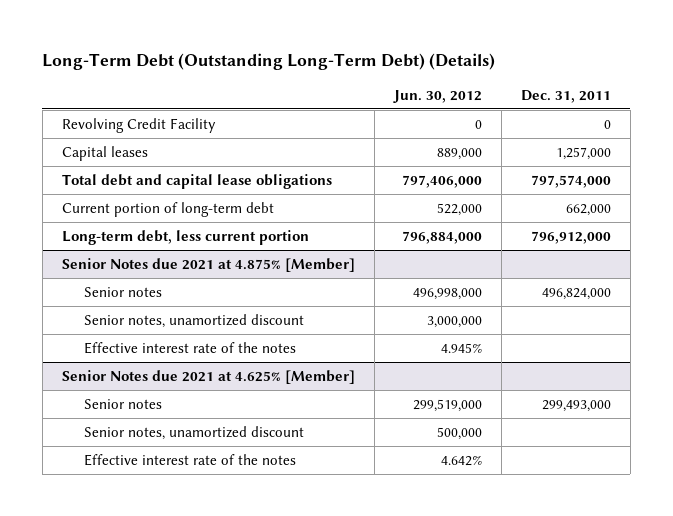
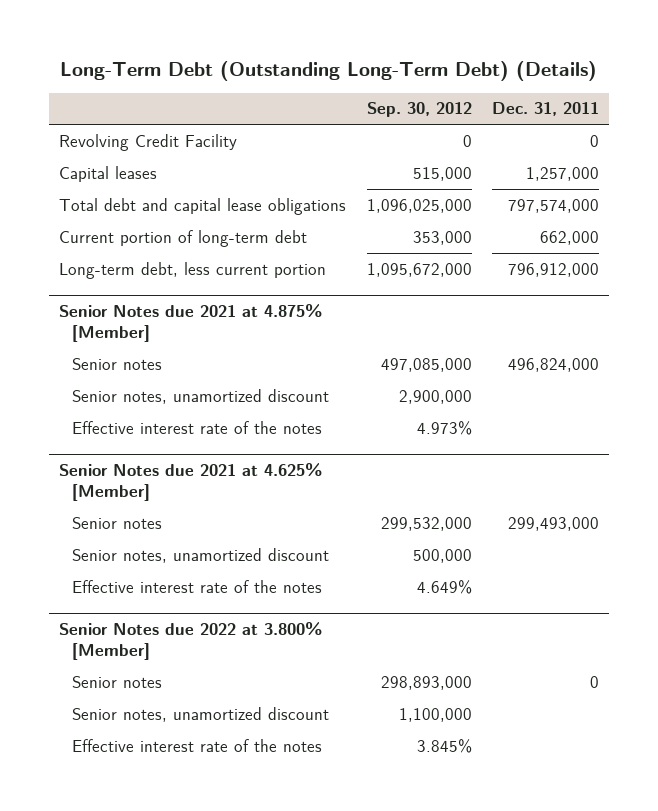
[392,89,482,103] Jun. 30, 2012 -> none
none -> [366,102,472,118] Sep. 30, 2012
none -> [59,622,324,660] Senior Notes due 2022 at 3.800% [Member]
none -> [71,675,162,688] Senior notes
none -> [71,706,329,722] Senior notes, unamortized discount
none -> [71,738,322,752] Effective interest rate of the notes

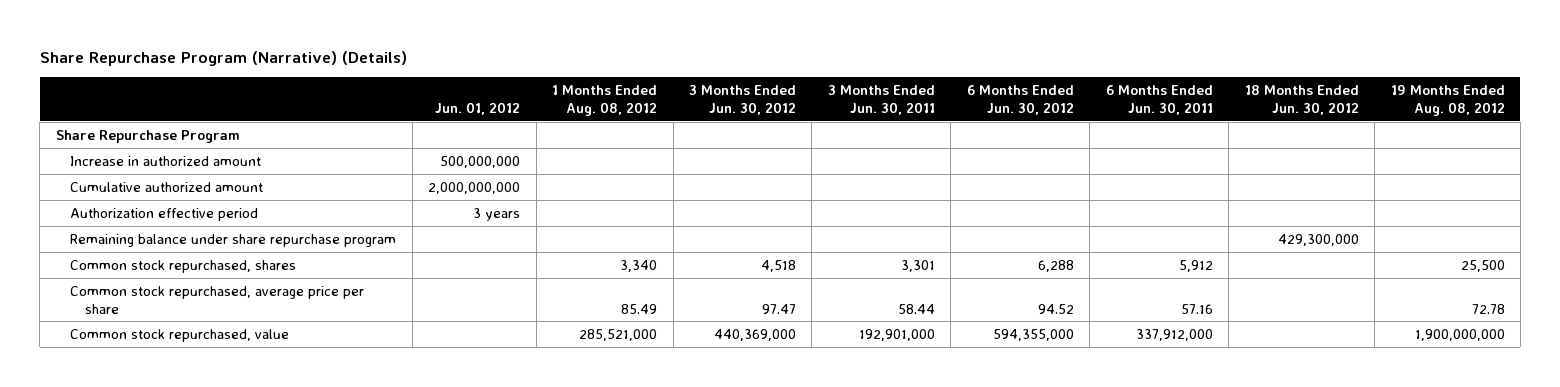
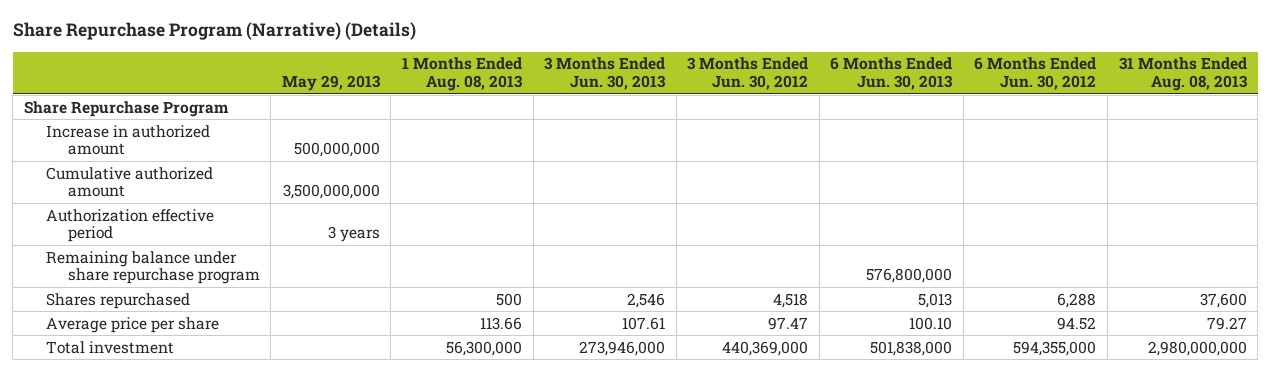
[435,101,521,115] Jun. 01, 2012 -> none
[552,84,658,116] 1 Months Ended Aug. 08, 2012 -> none
[827,84,935,115] 3 Months Ended Jun. 30, 2011 -> none
[1105,84,1213,115] 6 Months Ended Jun. 30, 2011 -> none
[1244,84,1359,115] 18 Months Ended Jun. 30, 2012 -> none
[1390,84,1505,116] 19 Months Ended Aug. 08, 2012 -> none
none -> [281,75,381,92] May 29, 2013
none -> [402,57,524,92] 1 Months Ended Aug. 08, 2013
none -> [544,57,667,91] 3 Months Ended Jun. 30, 2013
none -> [830,57,954,91] 6 Months Ended Jun. 30, 2013
none -> [1118,57,1248,92] 31 Months Ended Aug. 08, 2013
[70,259,297,273] Common stock repurchased, shares -> [45,292,190,309] Shares repurchased
[70,285,365,314] Common stock repurchased, average price per share -> [45,316,219,333] Average price per share
[70,328,290,342] Common stock repurchased, value -> [45,340,174,354] Total investment

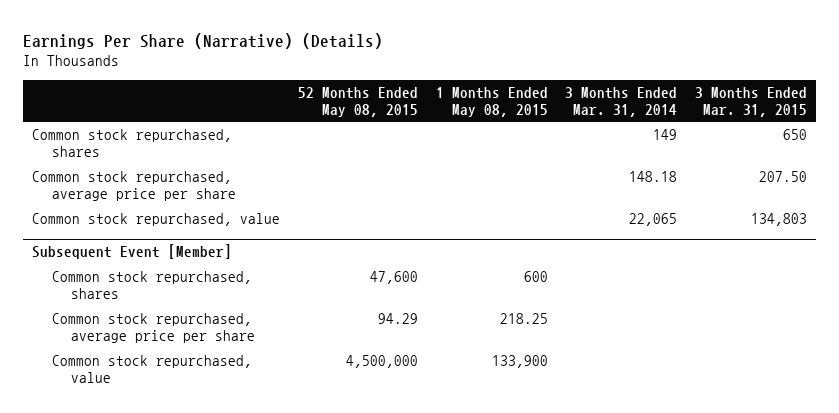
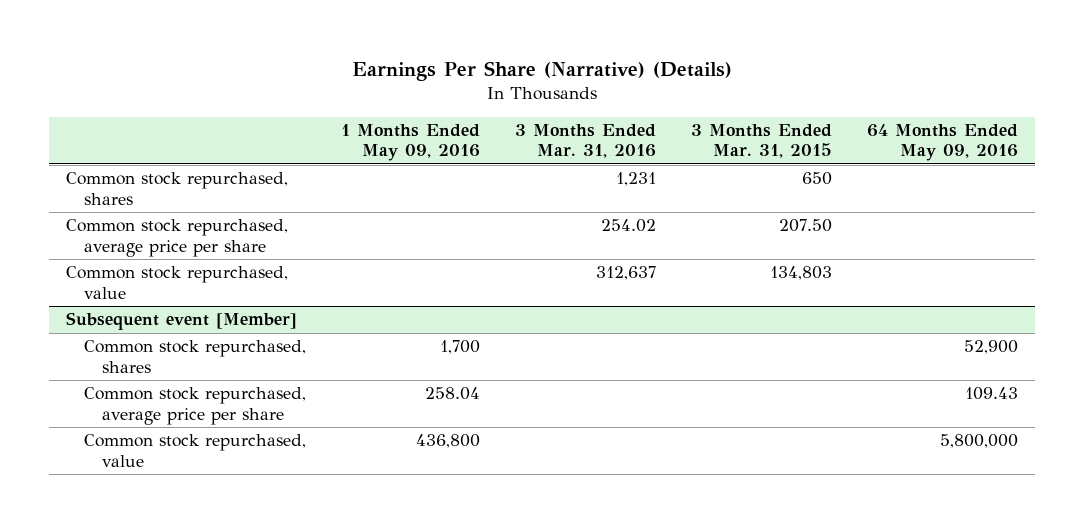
[297,86,418,117] 52 Months Ended May 08, 2015 -> none
[435,86,548,117] 1 Months Ended May 08, 2015 -> none
[565,86,678,117] 3 Months Ended Mar. 31, 2014 -> none
none -> [341,124,481,162] 1 Months Ended May 09, 2016
none -> [515,124,657,159] 3 Months Ended Mar. 31, 2016
none -> [866,124,1018,162] 64 Months Ended May 09, 2016
[32,244,233,260] Subsequent Event [Member] -> [66,312,298,331] Subsequent event [Member]

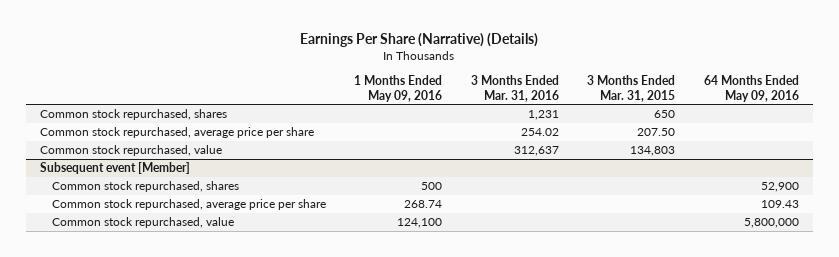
[440,340,481,355] 1,700 -> [421,182,443,191] 500
[425,387,481,401] 258.04 -> [404,200,443,209] 268.74
[416,434,481,449] 436,800 -> [397,218,443,229] 124,100

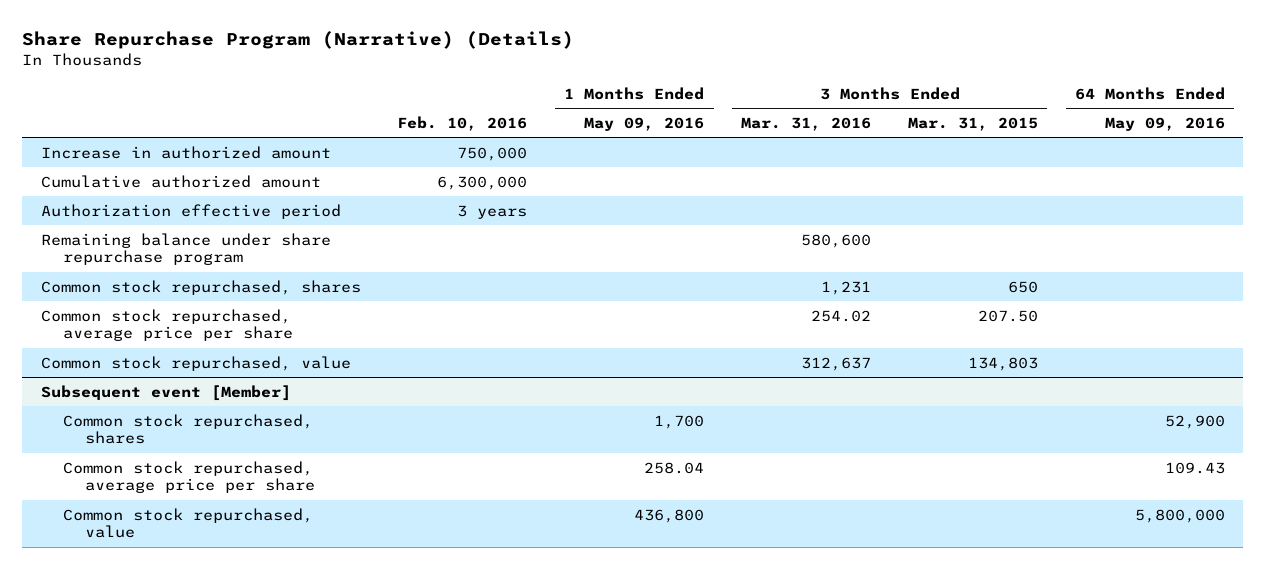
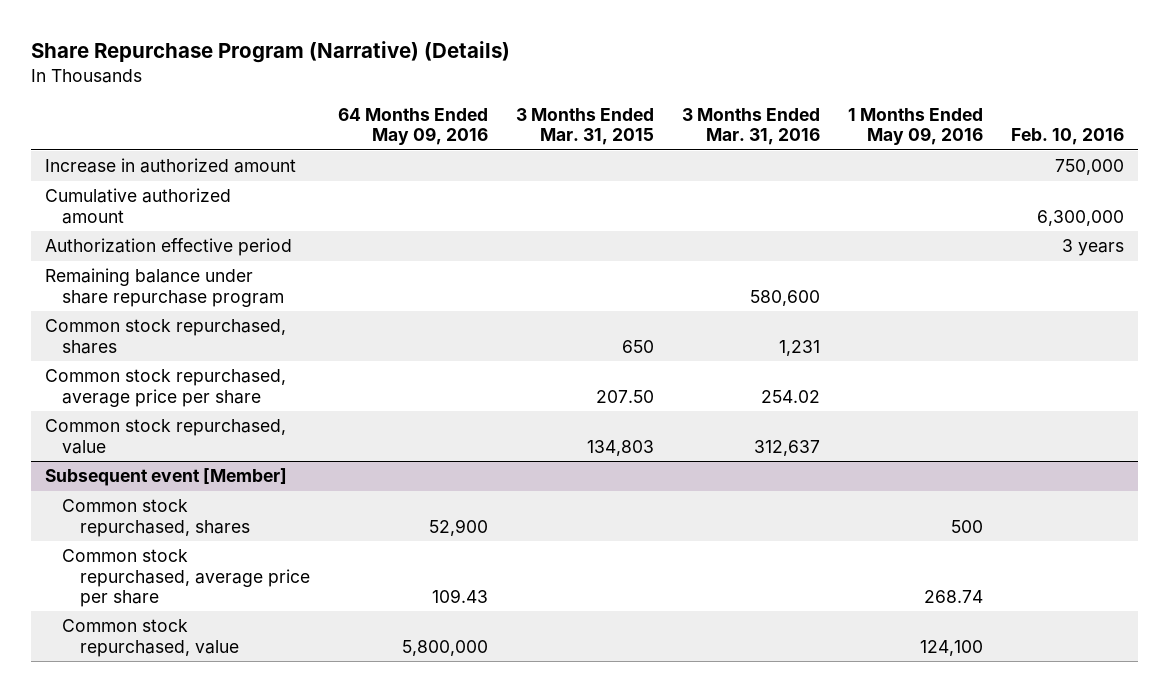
[654,414,705,429] 1,700 -> [951,519,984,533] 500
[644,461,705,474] 258.04 -> [924,590,984,604] 268.74
[634,508,705,523] 436,800 -> [920,639,984,656] 124,100

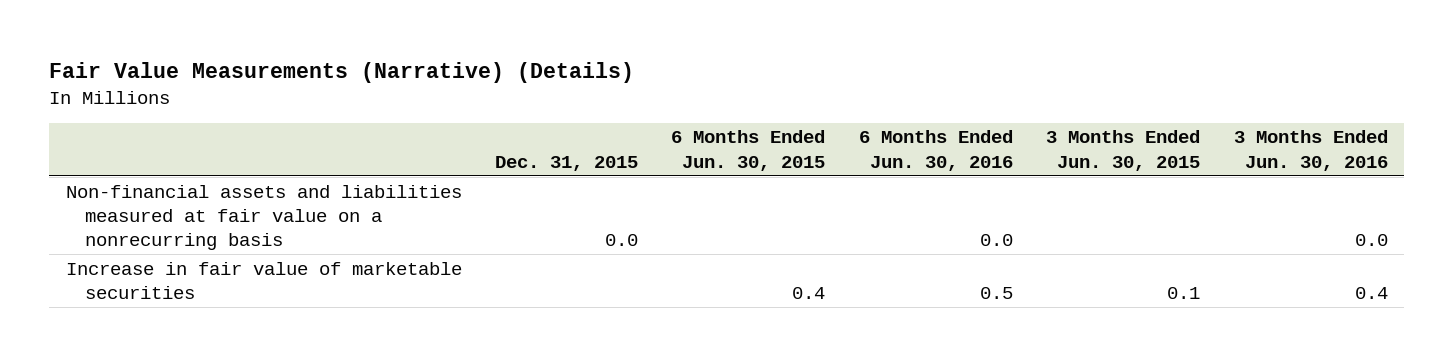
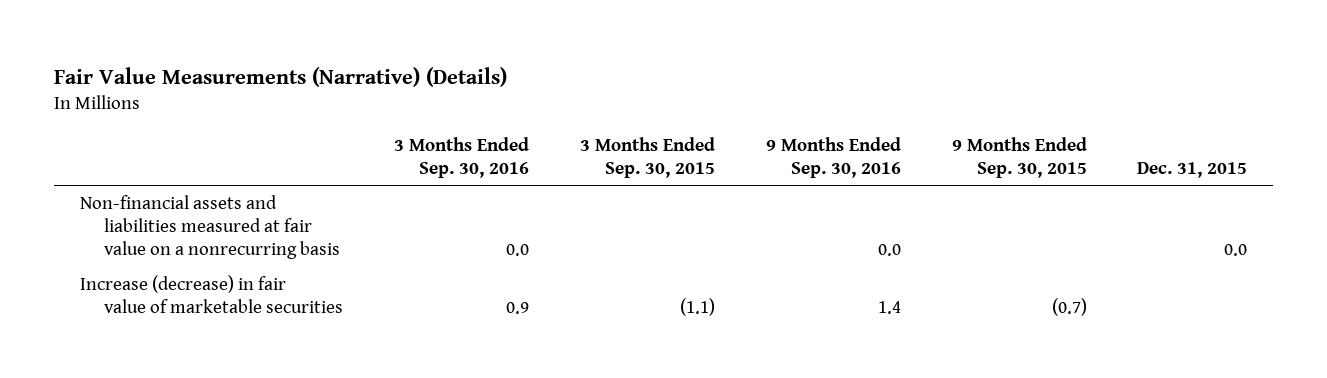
[671,130,826,171] 6 Months Ended Jun. 30, 2015 -> none
[858,130,1013,171] 6 Months Ended Jun. 30, 2016 -> none
[1046,130,1201,171] 3 Months Ended Jun. 30, 2015 -> none
[1233,130,1388,171] 3 Months Ended Jun. 30, 2016 -> none
none -> [393,136,529,178] 3 Months Ended Sep. 30, 2016
none -> [579,136,715,178] 3 Months Ended Sep. 30, 2015
none -> [765,136,901,178] 9 Months Ended Sep. 30, 2016
none -> [951,136,1087,178] 9 Months Ended Sep. 30, 2015
[65,261,462,299] Increase in fair value of marketable securities -> [79,274,343,314] Increase (decrease) in fair value of marketable securities

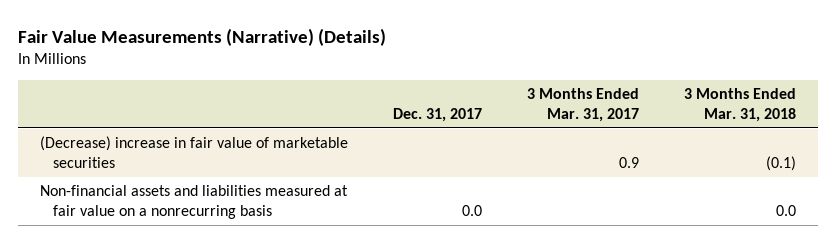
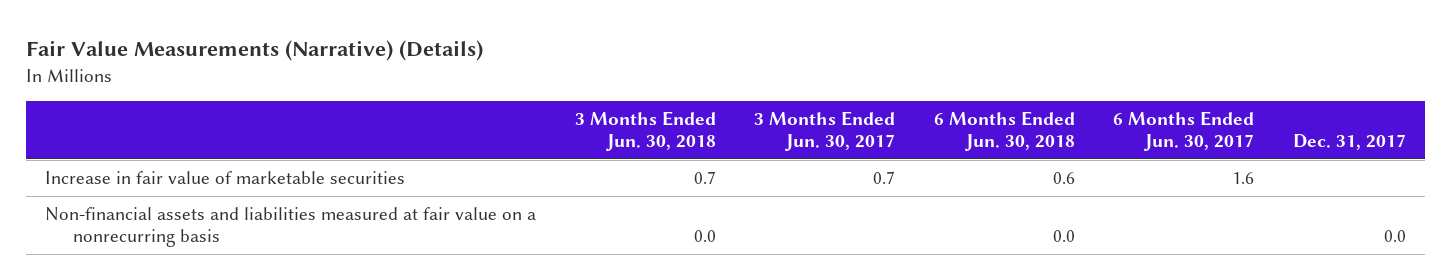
[527,87,640,122] 3 Months Ended Mar. 31, 2017 -> none
[683,87,796,122] 3 Months Ended Mar. 31, 2018 -> none
none -> [574,111,716,152] 3 Months Ended Jun. 30, 2018
none -> [754,111,896,152] 3 Months Ended Jun. 30, 2017
none -> [933,111,1075,152] 6 Months Ended Jun. 30, 2018
none -> [1113,111,1255,152] 6 Months Ended Jun. 30, 2017
[40,135,349,168] (Decrease) increase in fair value of marketable securities -> [45,171,406,185] Increase in fair value of marketable securities

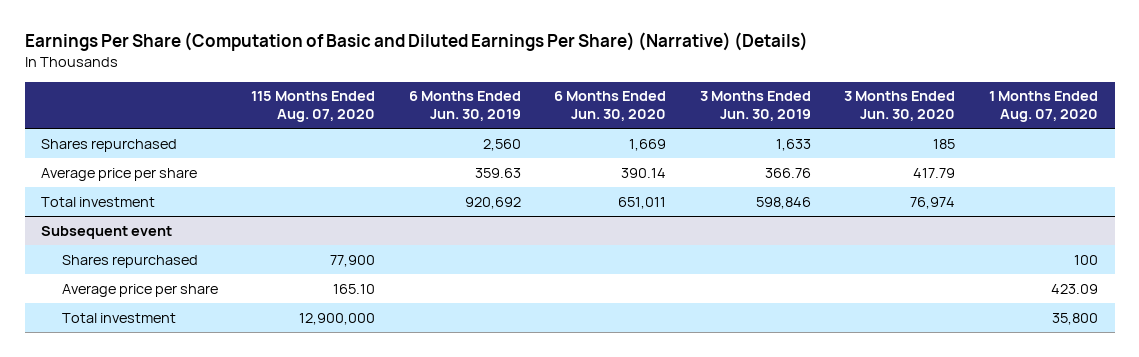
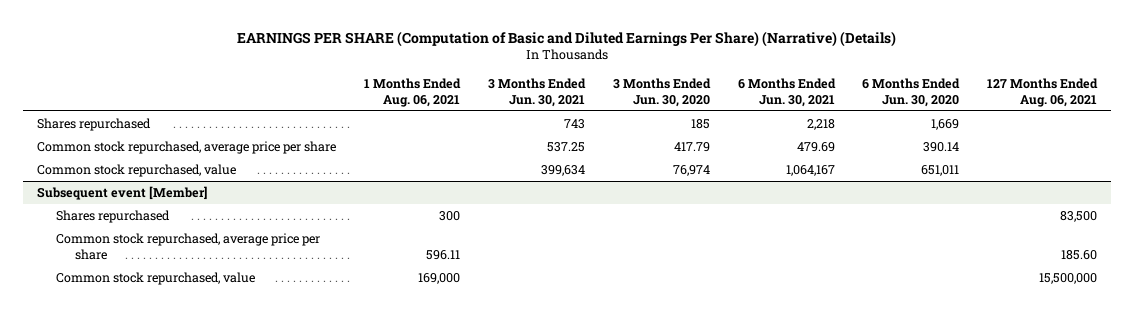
[24,32,808,52] Earnings Per Share (Computation of Basic and Diluted Earnings Per Share) (Narrative) (Details) -> [237,30,897,47] EARNINGS PER SHARE (Computation of Basic and Diluted Earnings Per Share) (Narrative) (Details)
[251,91,376,122] 115 Months Ended Aug. 07, 2020 -> none
[408,91,521,121] 6 Months Ended Jun. 30, 2019 -> none
[699,91,811,121] 3 Months Ended Jun. 30, 2019 -> none
[988,91,1098,122] 1 Months Ended Aug. 07, 2020 -> none
none -> [364,77,462,107] 1 Months Ended Aug. 06, 2021
none -> [487,77,586,107] 3 Months Ended Jun. 30, 2021
none -> [737,77,836,107] 6 Months Ended Jun. 30, 2021
none -> [987,77,1099,107] 127 Months Ended Aug. 06, 2021
[41,167,198,181] Average price per share -> [37,141,337,155] Common stock repurchased, average price per share
[41,196,156,207] Total investment -> [37,164,237,178] Common stock repurchased, value
[41,225,173,239] Subsequent event -> [37,186,208,201] Subsequent event [Member]
[61,283,218,297] Average price per share -> [56,233,321,261] Common stock repurchased, average price per share
[61,312,176,323] Total investment -> [56,272,256,286] Common stock repurchased, value

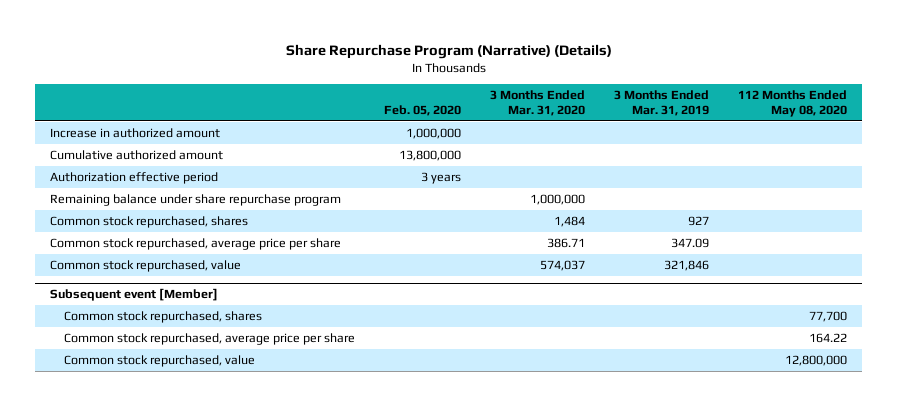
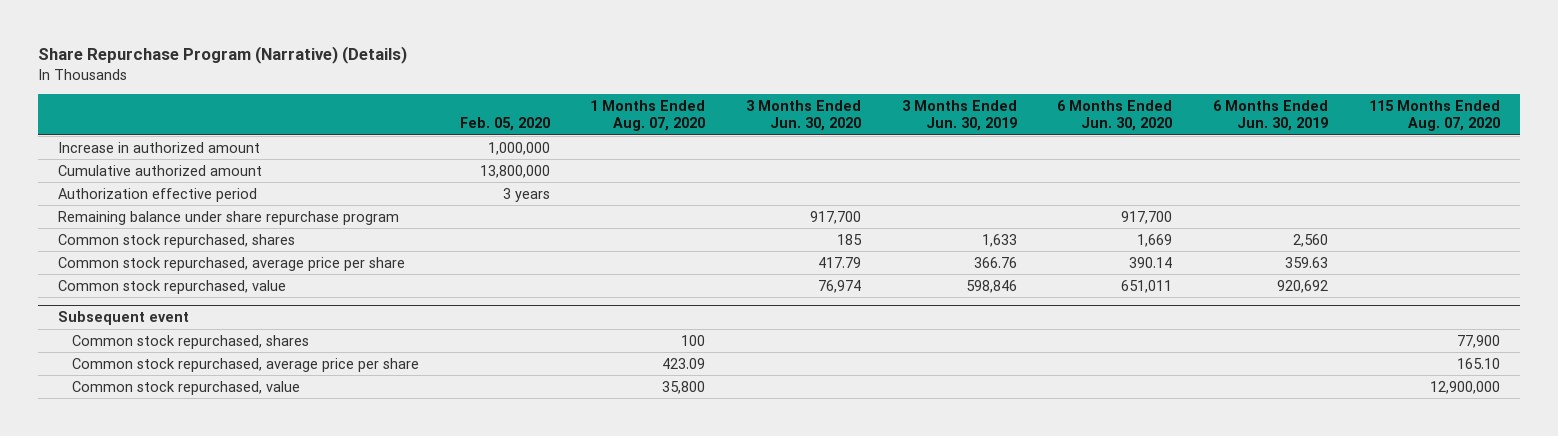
[490,90,586,116] 3 Months Ended Mar. 31, 2020 -> none
[614,90,710,116] 3 Months Ended Mar. 31, 2019 -> none
[738,90,848,117] 112 Months Ended May 08, 2020 -> none
none -> [590,99,706,132] 1 Months Ended Aug. 07, 2020
none -> [746,99,862,132] 3 Months Ended Jun. 30, 2020
none -> [901,99,1017,132] 3 Months Ended Jun. 30, 2019
none -> [1057,99,1173,132] 6 Months Ended Jun. 30, 2020
none -> [1213,99,1329,132] 6 Months Ended Jun. 30, 2019
none -> [1368,99,1500,132] 115 Months Ended Aug. 07, 2020
[49,288,218,302] Subsequent event [Member] -> [58,311,190,326] Subsequent event

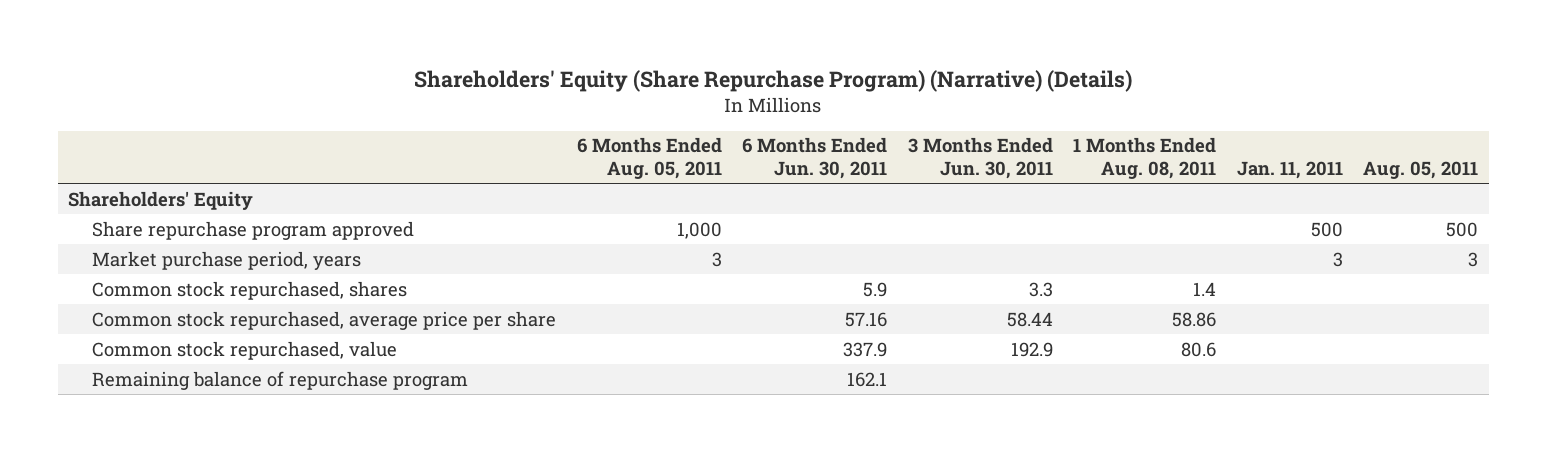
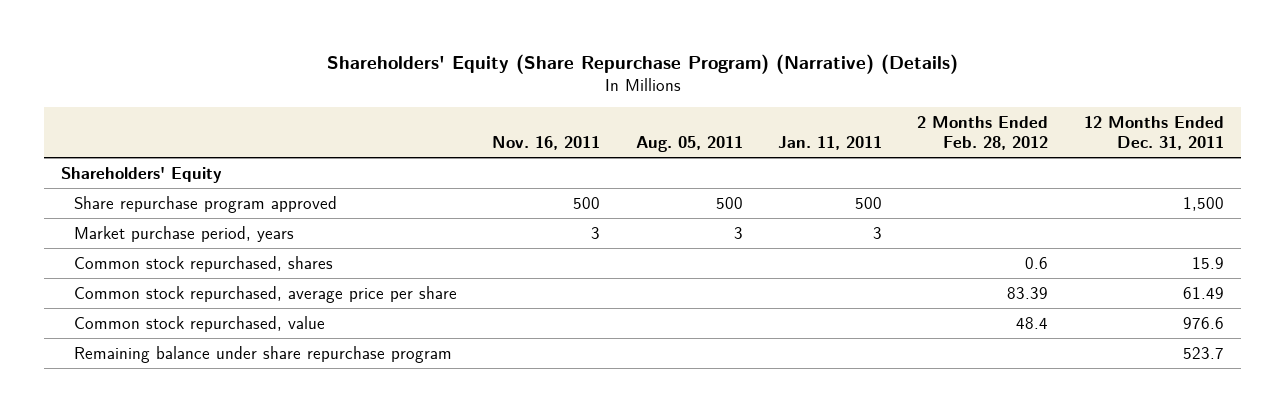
[576,137,722,179] 6 Months Ended Aug. 05, 2011 -> none
[742,137,888,179] 6 Months Ended Jun. 30, 2011 -> none
[907,137,1053,179] 3 Months Ended Jun. 30, 2011 -> none
[1073,137,1217,179] 1 Months Ended Aug. 08, 2011 -> none
none -> [492,135,601,150] Nov. 16, 2011
none -> [917,116,1049,150] 2 Months Ended Feb. 28, 2012
none -> [1083,116,1224,150] 12 Months Ended Dec. 31, 2011
[91,370,468,390] Remaining balance of repurchase program -> [73,345,452,363] Remaining balance under share repurchase program

